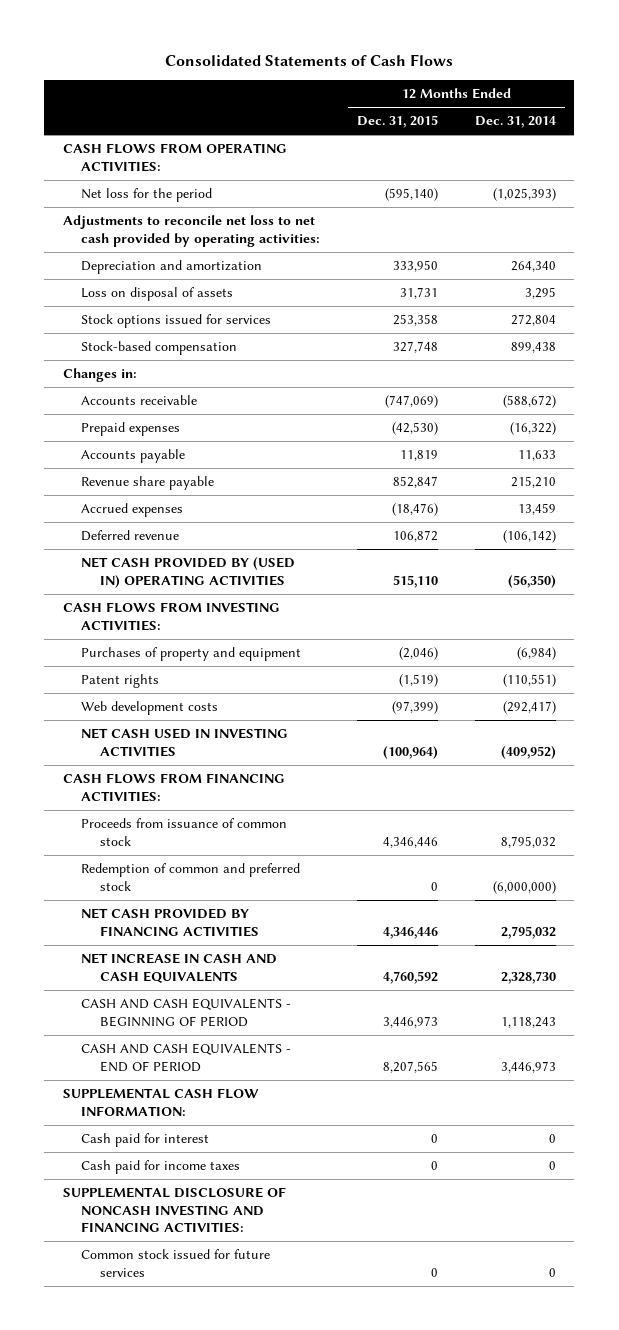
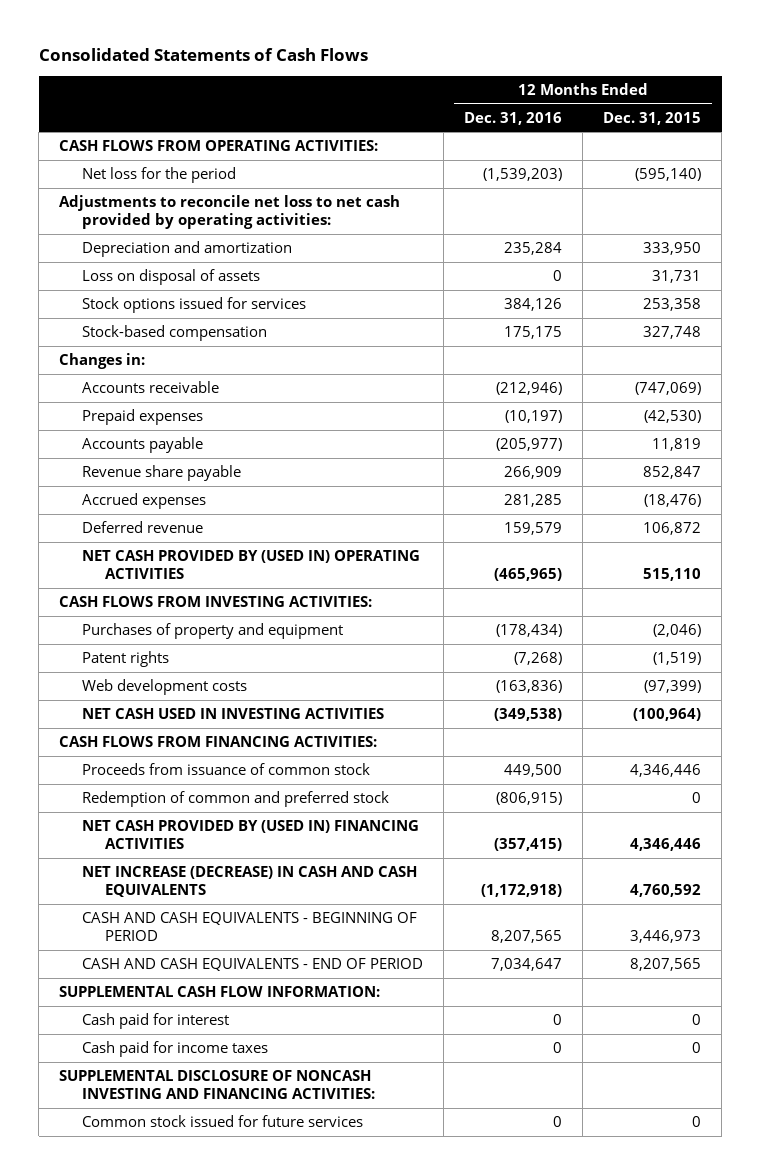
[474,116,556,129] Dec. 31, 2014 -> none
none -> [464,111,563,125] Dec. 31, 2016
[81,908,259,937] NET CASH PROVIDED BY FINANCING ACTIVITIES -> [82,820,420,850] NET CASH PROVIDED BY (USED IN) FINANCING ACTIVITIES
[81,953,278,983] NET INCREASE IN CASH AND CASH EQUIVALENTS -> [82,866,418,898] NET INCREASE (DECREASE) IN CASH AND CASH EQUIVALENTS

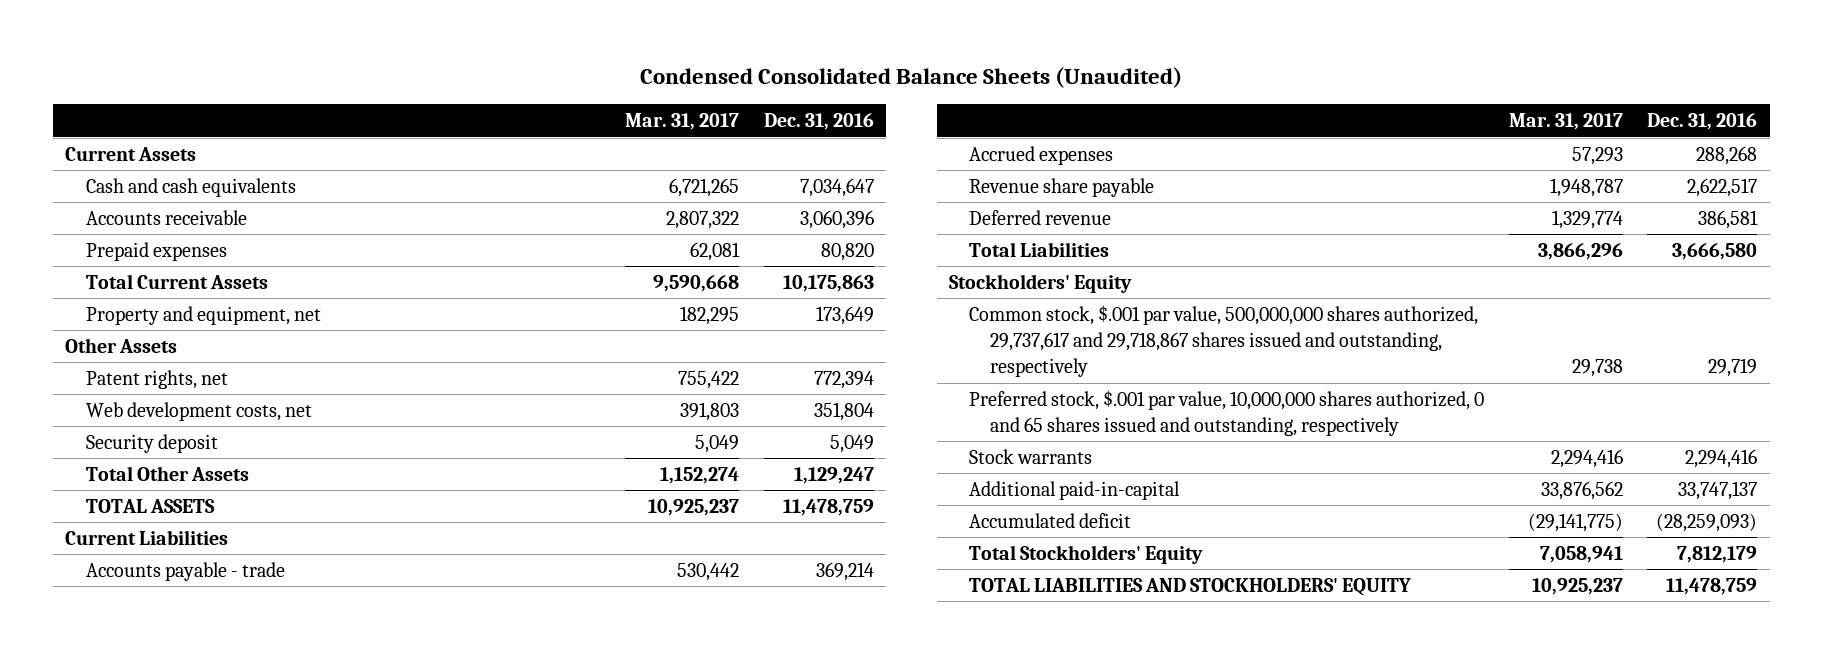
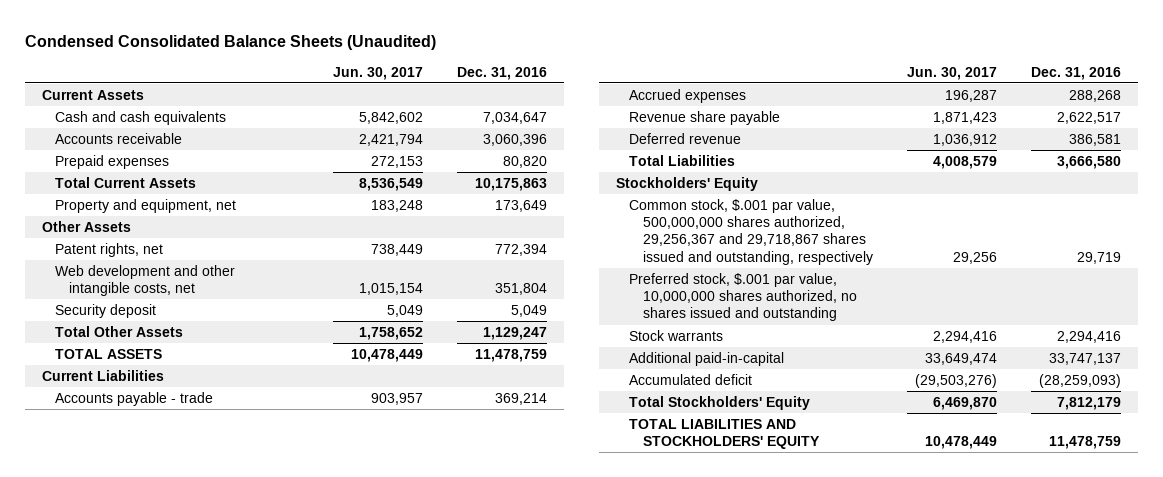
[625,113,740,131] Mar. 31, 2017 -> none
none -> [332,66,423,80] Jun. 30, 2017
[85,402,312,422] Web development costs, net -> [55,264,236,297] Web development and other intangible costs, net
[969,305,1479,378] Common stock, $.001 par value, 500,000,000 shares authorized, 29,737,617 and 29,718,867 shares issued and outstanding, respectively -> [629,198,874,265] Common stock, $.001 par value, 500,000,000 shares authorized, 29,256,367 and 29,718,867 shares issued and outstanding, respectively
[969,390,1485,437] Preferred stock, $.001 par value, 10,000,000 shares authorized, 0 and 65 shares issued and outstanding, respectively -> [629,272,858,322] Preferred stock, $.001 par value, 10,000,000 shares authorized, no shares issued and outstanding

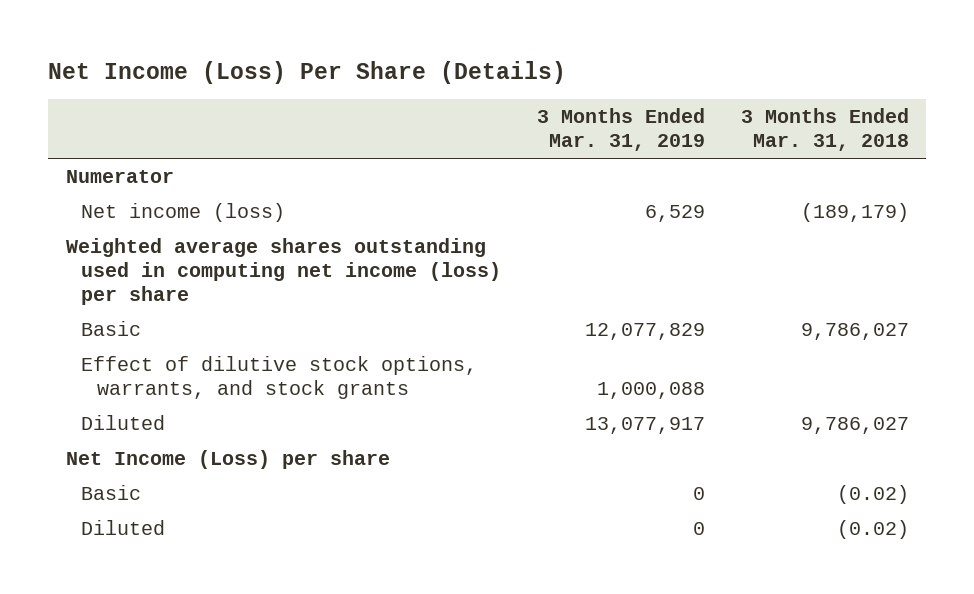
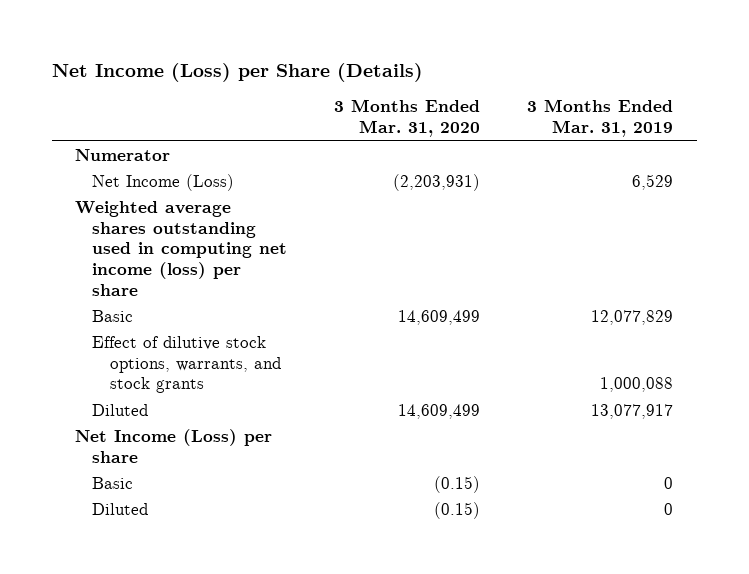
[47,61,566,85] Net Income (Loss) Per Share (Details) -> [52,63,424,83] Net Income (Loss) per Share (Details)
[740,108,909,152] 3 Months Ended Mar. 31, 2018 -> none
none -> [334,99,481,138] 3 Months Ended Mar. 31, 2020
[81,203,286,223] Net income (loss) -> [92,173,235,191] Net Income (Loss)

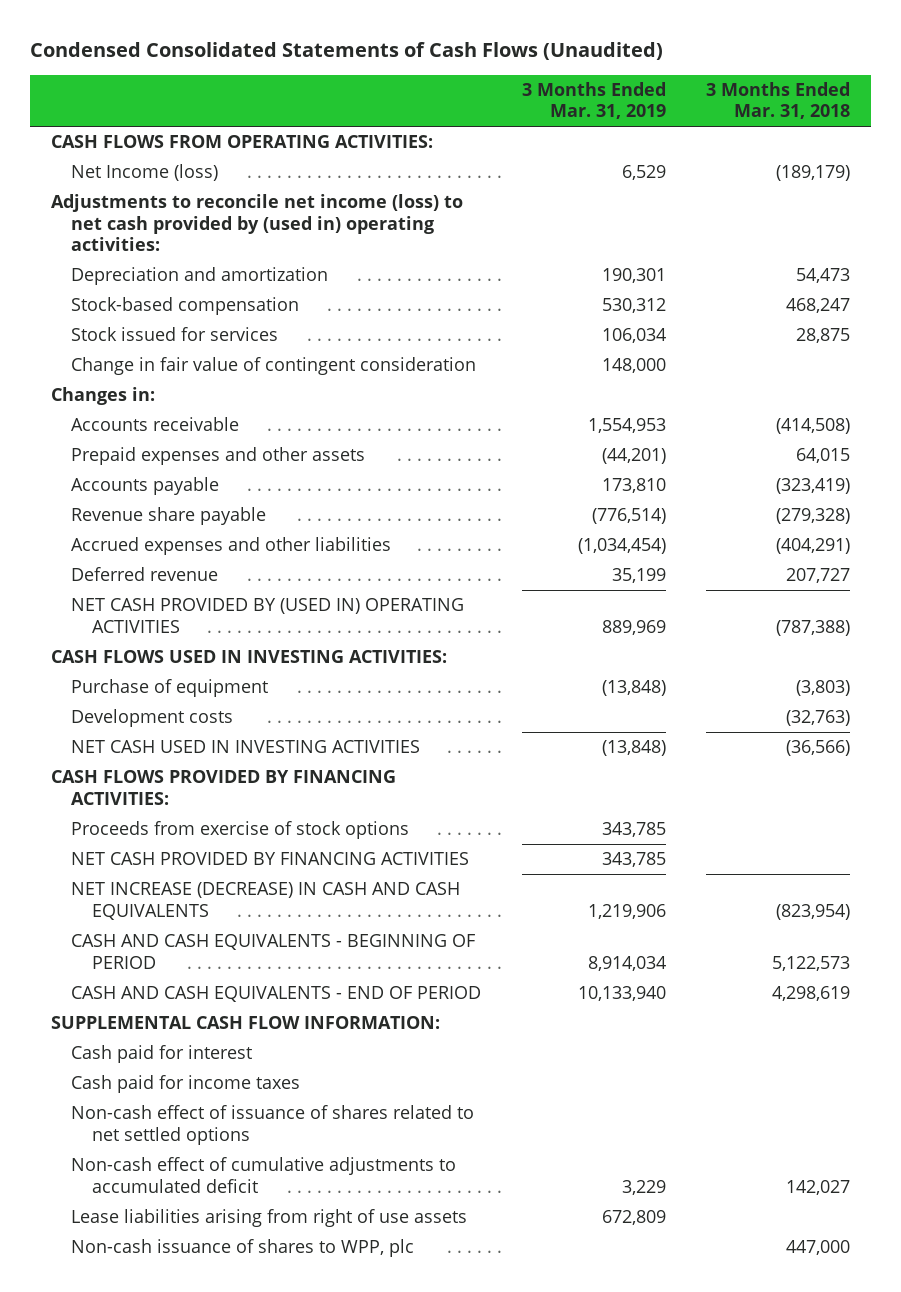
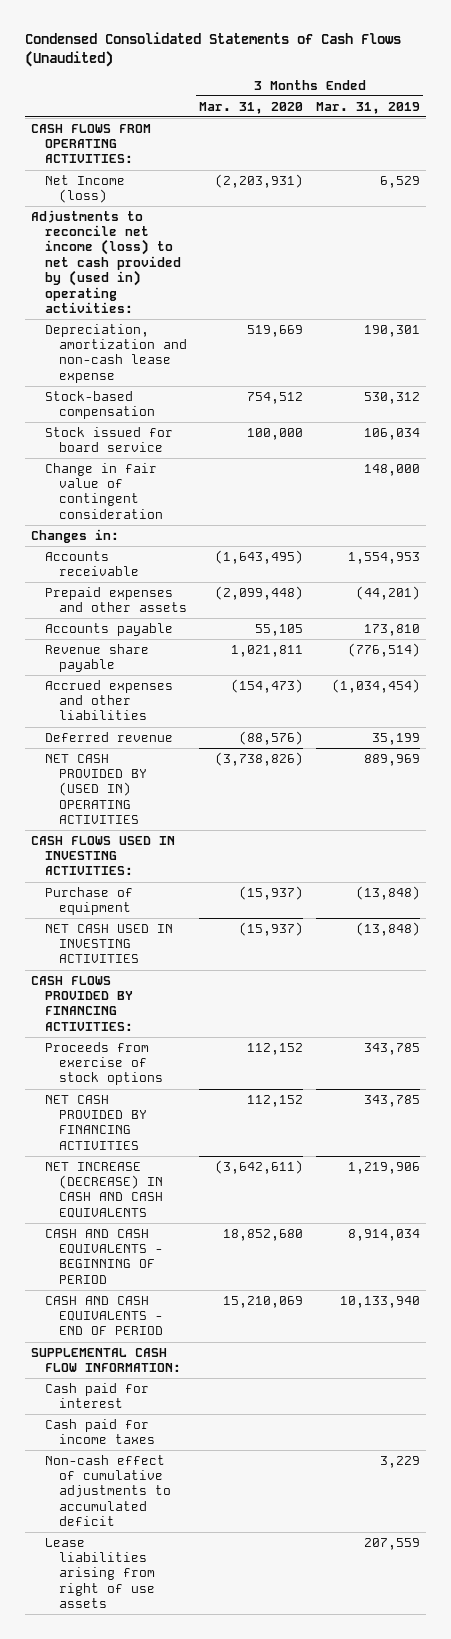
[706,81,851,120] 3 Months Ended Mar. 31, 2018 -> none
none -> [199,101,304,114] Mar. 31, 2020
[71,267,329,286] Depreciation and amortization -> [44,323,187,383] Depreciation, amortization and non-cash lease expense
[71,327,279,342] Stock issued for services -> [44,426,173,453] Stock issued for board service
[71,709,234,728] Development costs -> none
[71,1105,475,1145] Non-cash effect of issuance of shares related to net settled options -> none
[71,1239,415,1258] Non-cash issuance of shares to WPP, plc -> none
[601,1210,666,1226] 672,809 -> [363,1537,420,1550] 207,559

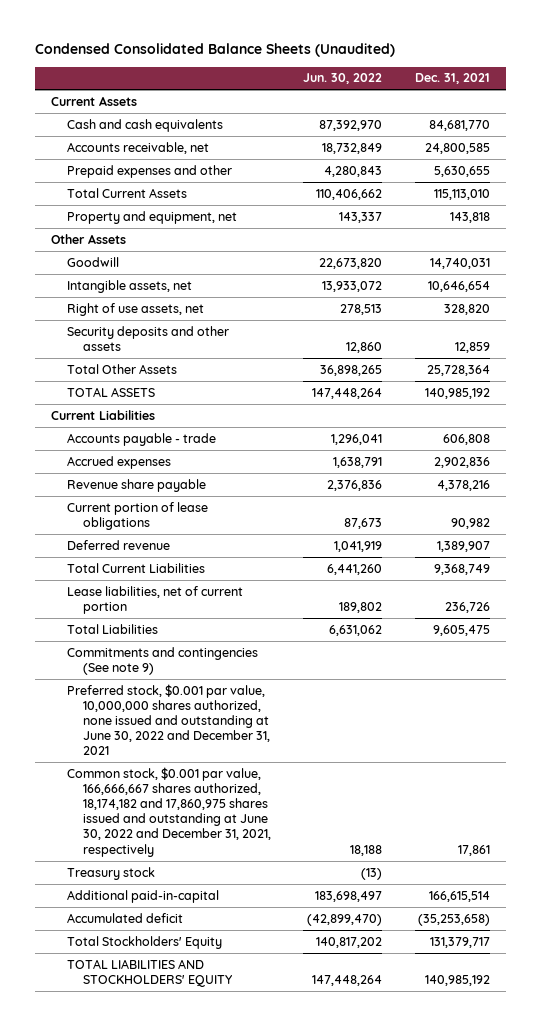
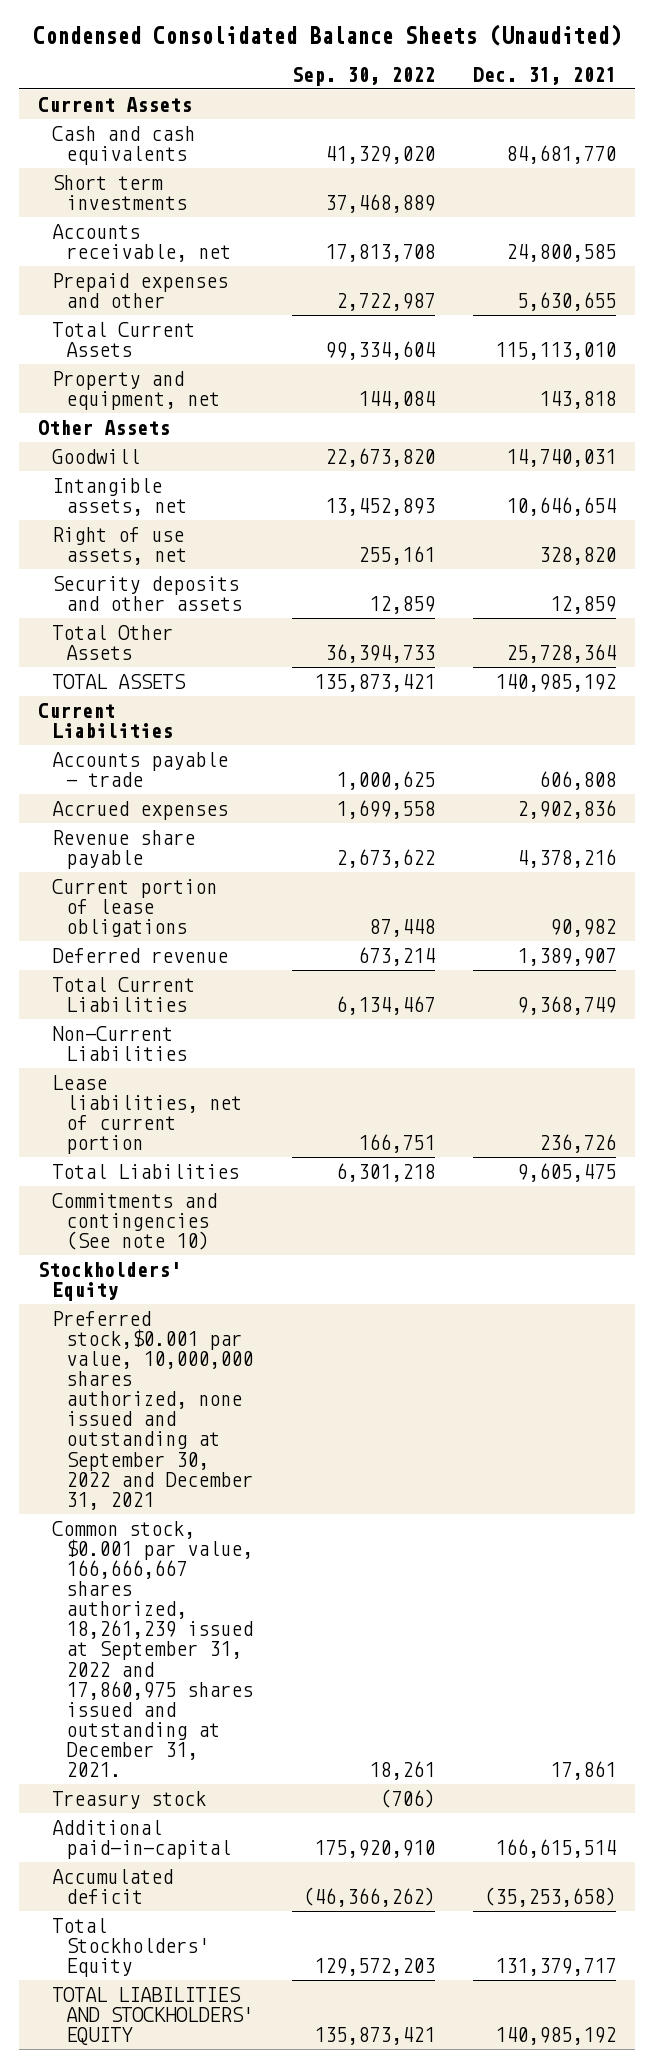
[303,73,383,85] Jun. 30, 2022 -> none
none -> [291,67,435,87] Sep. 30, 2022
none -> [51,174,188,210] Short term investments
none -> [51,1025,188,1061] Non-Current Liabilities
[67,646,259,675] Commitments and contingencies (See note 9) -> [51,1192,217,1251] Commitments and contingencies (See note 10)
none -> [37,1261,181,1301] Stockholders' Equity
[67,683,271,756] Preferred stock, $0.001 par value, 10,000,000 shares authorized, none issued and outstanding at June 30, 2022 and December 31, 2021 -> [51,1310,254,1510] Preferred stock,$0.001 par value, 10,000,000 shares authorized, none issued and outstanding at September 30, 2022 and December 31, 2021
[67,766,272,857] Common stock, $0.001 par value, 166,666,667 shares authorized, 18,174,182 and 17,860,975 shares issued and outstanding at June 30, 2022 and December 31, 2021, respectively -> [51,1520,254,1778] Common stock, $0.001 par value, 166,666,667 shares authorized, 18,261,239 issued at September 31, 2022 and 17,860,975 shares issued and outstanding at December 31, 2021.

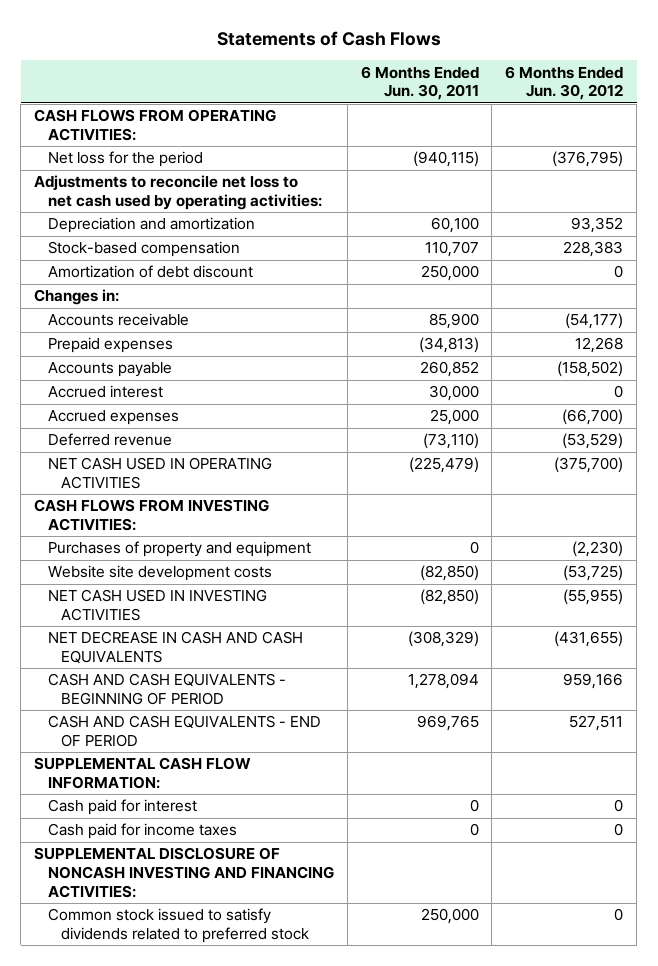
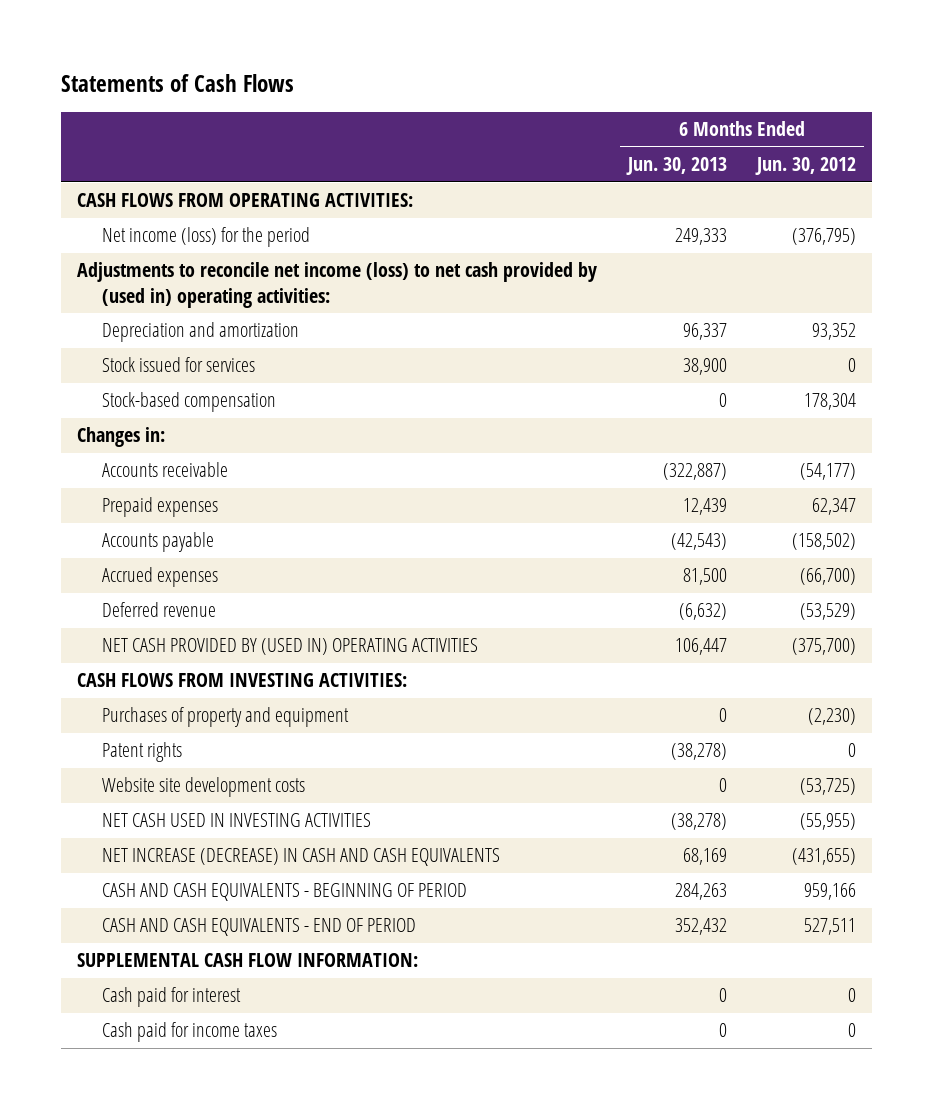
[360,65,479,101] 6 Months Ended Jun. 30, 2011 -> none
none -> [625,157,727,176] Jun. 30, 2013
[47,151,203,168] Net loss for the period -> [102,227,311,248] Net income (loss) for the period
[34,175,322,211] Adjustments to reconcile net loss to net cash used by operating activities: -> [76,262,597,308] Adjustments to reconcile net income (loss) to net cash provided by (used in) operating activities:
[47,265,253,279] Amortization of debt discount -> none
none -> [102,357,256,373] Stock issued for services
[563,241,624,258] 228,383 -> [804,393,857,411] 178,304
[575,337,624,354] 12,268 -> [812,498,857,516] 62,347
[47,385,163,399] Accrued interest -> none
[47,457,272,490] NET CASH USED IN OPERATING ACTIVITIES -> [102,638,479,656] NET CASH PROVIDED BY (USED IN) OPERATING ACTIVITIES
none -> [102,742,183,763] Patent rights
[47,631,303,665] NET DECREASE IN CASH AND CASH EQUIVALENTS -> [102,848,501,867] NET INCREASE (DECREASE) IN CASH AND CASH EQUIVALENTS
[34,847,334,898] SUPPLEMENTAL DISCLOSURE OF NONCASH INVESTING AND FINANCING ACTIVITIES: -> none
[47,908,310,944] Common stock issued to satisfy dividends related to preferred stock -> none

